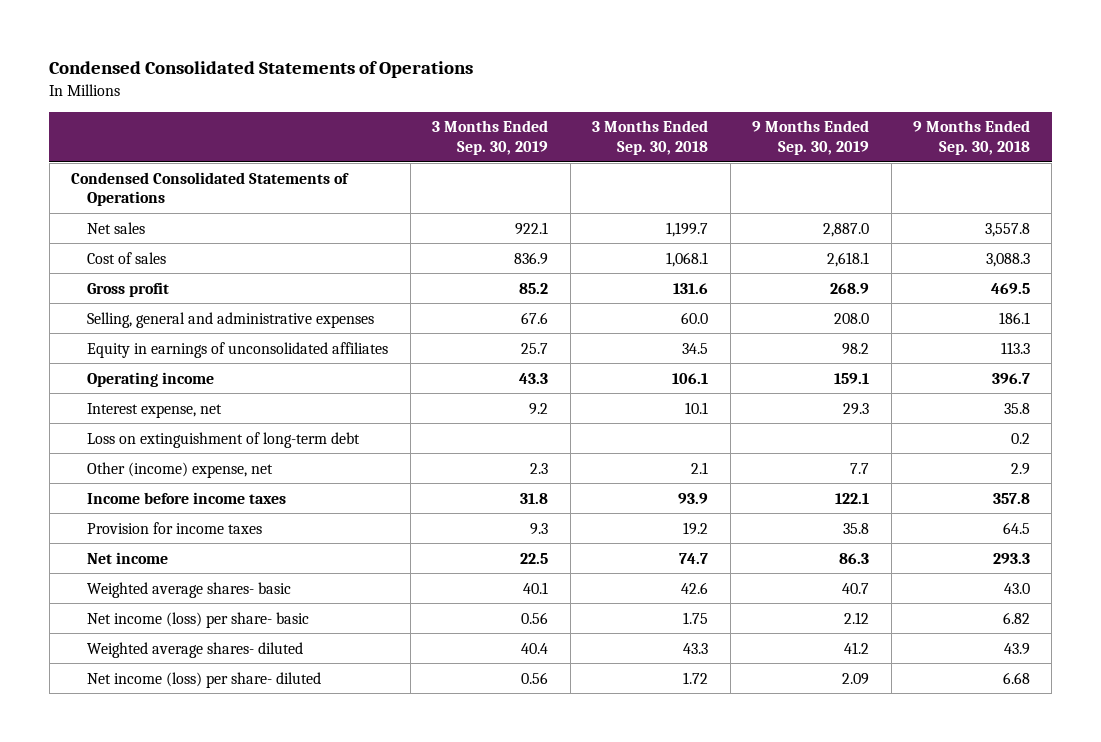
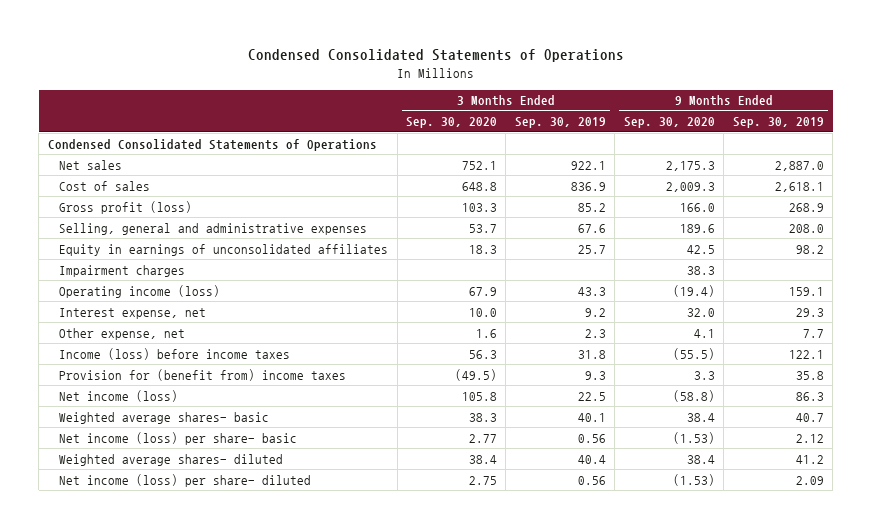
[592,120,709,155] 3 Months Ended Sep. 30, 2018 -> none
[913,120,1031,155] 9 Months Ended Sep. 30, 2018 -> none
none -> [406,117,498,129] Sep. 30, 2020
none -> [623,117,715,129] Sep. 30, 2020
[87,281,170,297] Gross profit -> [59,200,193,214] Gross profit (loss)
none -> [59,264,186,277] Impairment charges
[87,371,215,387] Operating income -> [59,284,221,298] Operating income (loss)
[87,431,361,448] Loss on extinguishment of long-term debt -> none
[87,461,274,478] Other (income) expense, net -> [59,327,186,340] Other expense, net
[87,491,287,504] Income before income taxes -> [59,347,291,360] Income (loss) before income taxes
[87,521,263,534] Provision for income taxes -> [59,368,347,381] Provision for (benefit from) income taxes
[87,551,169,564] Net income -> [59,389,179,402] Net income (loss)

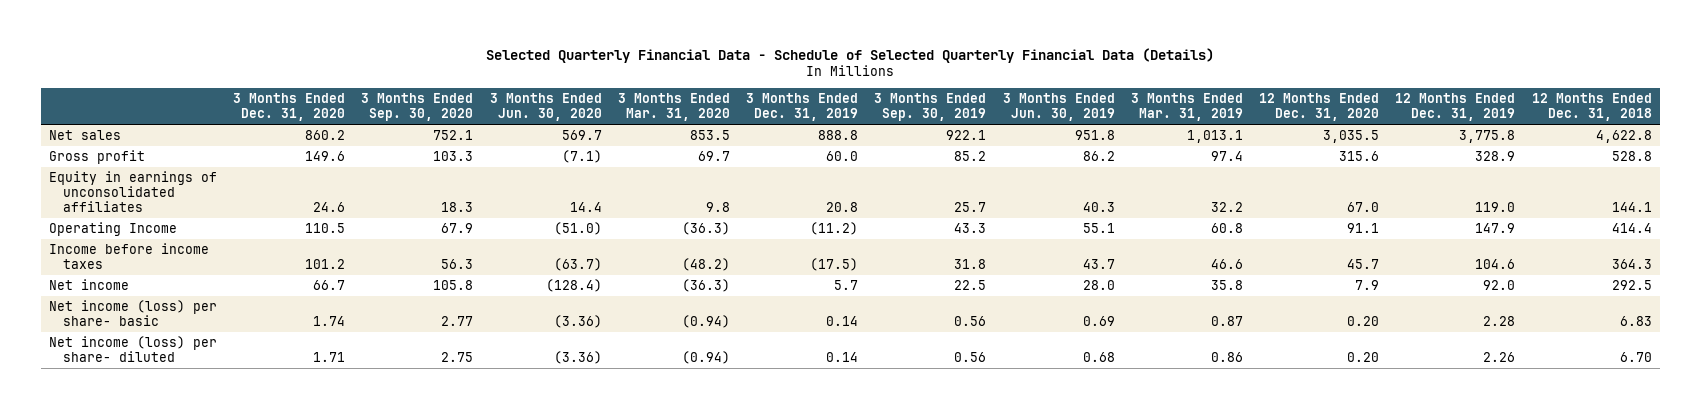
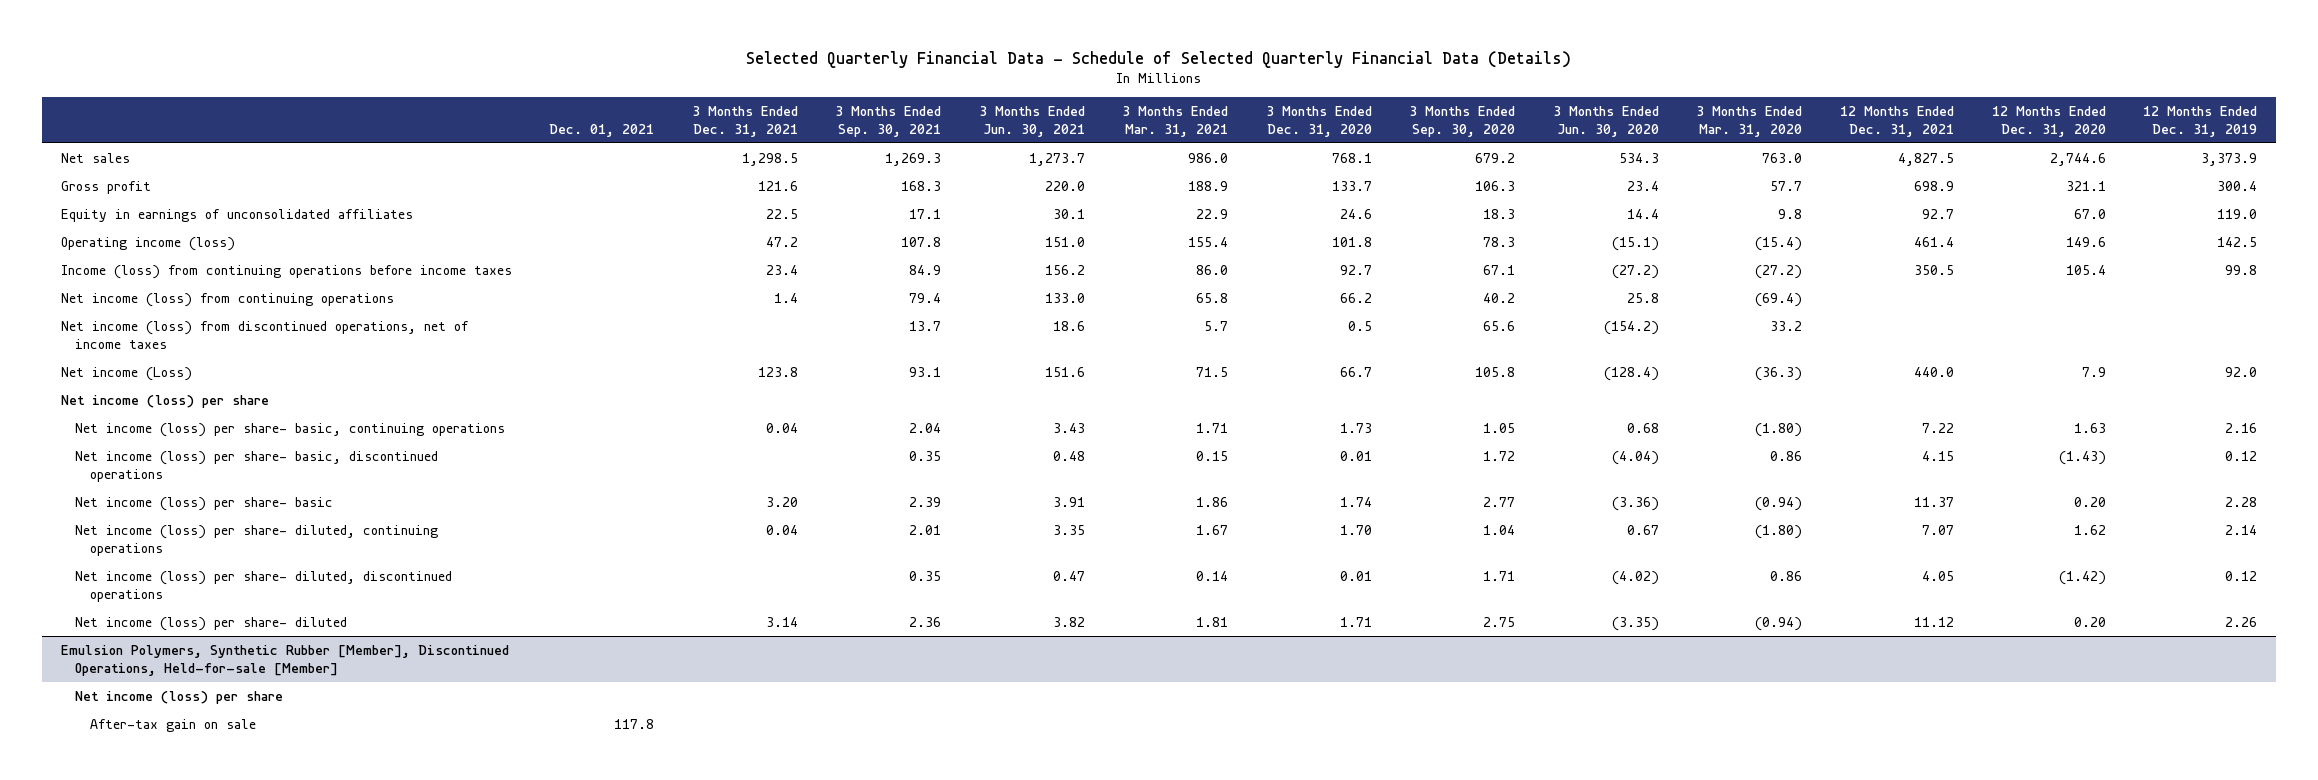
[746,93,859,122] 3 Months Ended Dec. 31, 2019 -> none
[874,93,987,122] 3 Months Ended Sep. 30, 2019 -> none
[1002,93,1115,122] 3 Months Ended Jun. 30, 2019 -> none
[1130,93,1243,122] 3 Months Ended Mar. 31, 2019 -> none
[1531,93,1652,122] 12 Months Ended Dec. 31, 2018 -> none
none -> [549,123,655,137] Dec. 01, 2021
none -> [691,105,798,137] 3 Months Ended Dec. 31, 2021
none -> [835,105,942,137] 3 Months Ended Sep. 30, 2021
none -> [978,105,1085,137] 3 Months Ended Jun. 30, 2021
none -> [1122,105,1229,137] 3 Months Ended Mar. 31, 2021
none -> [1840,105,1955,137] 12 Months Ended Dec. 31, 2021
[304,130,345,141] 860.2 -> [1331,152,1372,163] 768.1
[433,130,474,141] 752.1 -> [1475,152,1516,163] 679.2
[561,130,602,141] 569.7 -> [1618,152,1659,163] 534.3
[689,130,730,141] 853.5 -> [1762,152,1803,163] 763.0
[1323,130,1380,144] 3,035.5 -> [2049,152,2106,166] 2,744.6
[1459,130,1516,144] 3,775.8 -> [2201,152,2258,166] 3,373.9
[304,151,345,162] 149.6 -> [1331,180,1372,191] 133.7
[433,151,474,162] 103.3 -> [1475,180,1516,191] 106.3
[561,150,602,164] (7.1) -> [1626,180,1659,191] 23.4
[697,151,730,162] 69.7 -> [1770,180,1803,191] 57.7
[1339,151,1380,162] 315.6 -> [2065,180,2106,191] 321.1
[1475,151,1516,162] 328.9 -> [2217,180,2258,191] 300.4
[48,222,177,237] Operating Income -> [60,236,235,251] Operating income (loss)
[304,223,345,234] 110.5 -> [1331,236,1372,247] 101.8
[441,223,474,234] 67.9 -> [1483,236,1516,247] 78.3
[553,222,602,236] (51.0) -> [1611,236,1659,251] (15.1)
[681,222,730,236] (36.3) -> [1755,236,1803,251] (15.4)
[1347,223,1380,234] 91.1 -> [2065,236,2106,247] 149.6
[1475,223,1516,234] 147.9 -> [2217,236,2258,247] 142.5
[48,243,209,269] Income before income taxes -> [60,264,512,279] Income (loss) from continuing operations before income taxes
[304,258,345,269] 101.2 -> [1339,264,1372,275] 92.7
[441,258,474,269] 56.3 -> [1483,264,1516,275] 67.1
[553,257,602,271] (63.7) -> [1611,264,1659,279] (27.2)
[681,257,730,271] (48.2) -> [1755,264,1803,279] (27.2)
[1347,258,1380,269] 45.7 -> [2065,264,2106,275] 105.4
[1475,258,1516,269] 104.6 -> [2225,264,2258,275] 99.8
none -> [60,292,394,307] Net income (loss) from continuing operations
none -> [60,320,469,349] Net income (loss) from discontinued operations, net of income taxes
[48,279,129,291] Net income -> [60,366,192,381] Net income (Loss)
none -> [60,394,269,408] Net income (loss) per share
none -> [75,422,506,437] Net income (loss) per share- basic, continuing operations
none -> [75,450,439,482] Net income (loss) per share- basic, discontinued operations
none -> [75,524,439,556] Net income (loss) per share- diluted, continuing operations
none -> [75,570,453,602] Net income (loss) per share- diluted, discontinued operations
[553,350,602,364] (3.36) -> [1611,616,1659,631] (3.35)
none -> [60,644,509,676] Emulsion Polymers, Synthetic Rubber [Member], Discontinued Operations, Held-for-sale [Member]
none -> [75,690,284,704] Net income (loss) per share
none -> [89,718,256,732] After-tax gain on sale

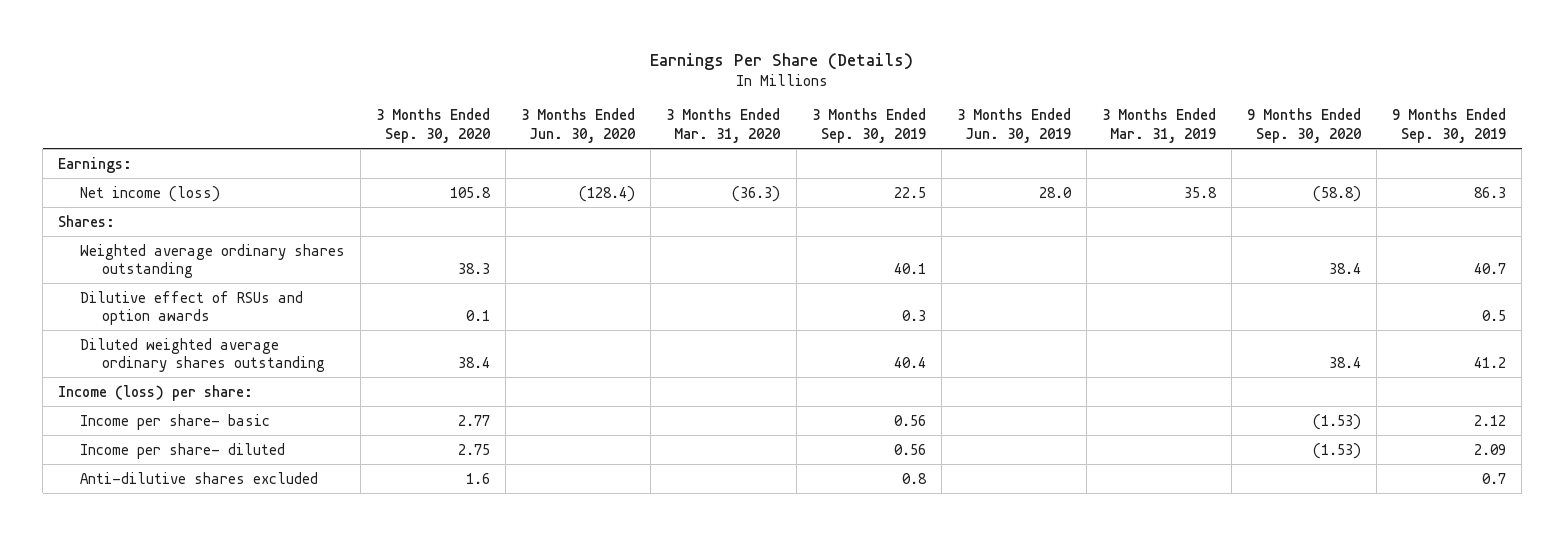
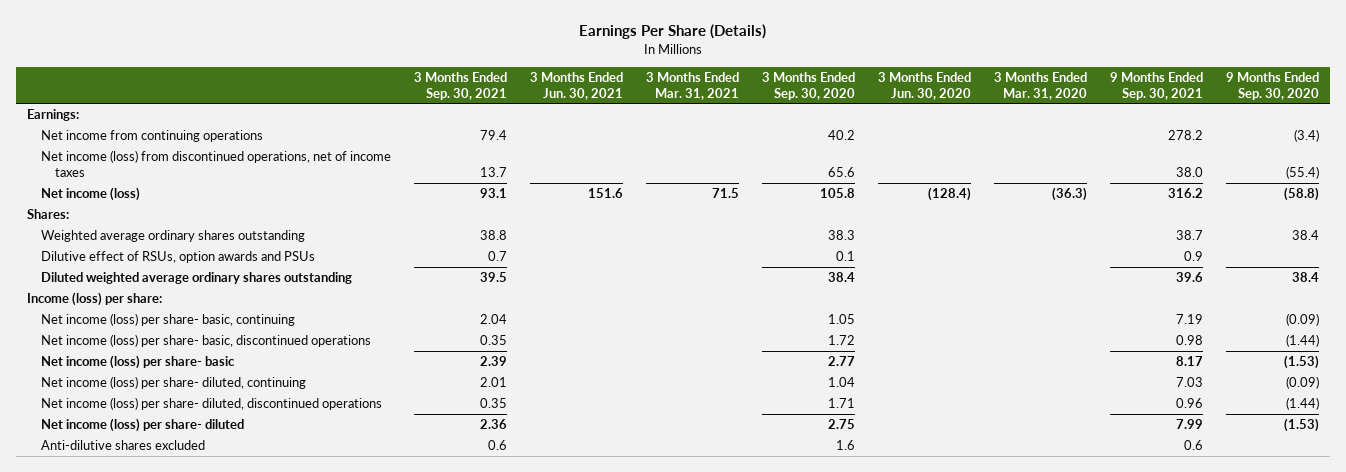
[811,108,926,144] 3 Months Ended Sep. 30, 2019 -> none
[956,108,1071,144] 3 Months Ended Jun. 30, 2019 -> none
[1101,108,1216,144] 3 Months Ended Mar. 31, 2019 -> none
[1392,108,1507,144] 9 Months Ended Sep. 30, 2019 -> none
none -> [413,71,507,100] 3 Months Ended Sep. 30, 2021
none -> [529,71,623,100] 3 Months Ended Jun. 30, 2021
none -> [645,71,739,100] 3 Months Ended Mar. 31, 2021
none -> [1109,71,1203,100] 9 Months Ended Sep. 30, 2021
none -> [40,129,263,142] Net income from continuing operations
none -> [40,149,391,178] Net income (loss) from discontinued operations, net of income taxes
[79,290,303,326] Dilutive effect of RSUs and option awards -> [40,250,315,263] Dilutive effect of RSUs, option awards and PSUs
none -> [40,312,295,326] Net income (loss) per share- basic, continuing
none -> [40,333,371,347] Net income (loss) per share- basic, discontinued operations
[79,413,270,430] Income per share- basic -> [40,354,235,369] Net income (loss) per share- basic
none -> [40,375,306,389] Net income (loss) per share- diluted, continuing
none -> [40,396,382,410] Net income (loss) per share- diluted, discontinued operations
[79,442,285,459] Income per share- diluted -> [40,417,244,432] Net income (loss) per share- diluted

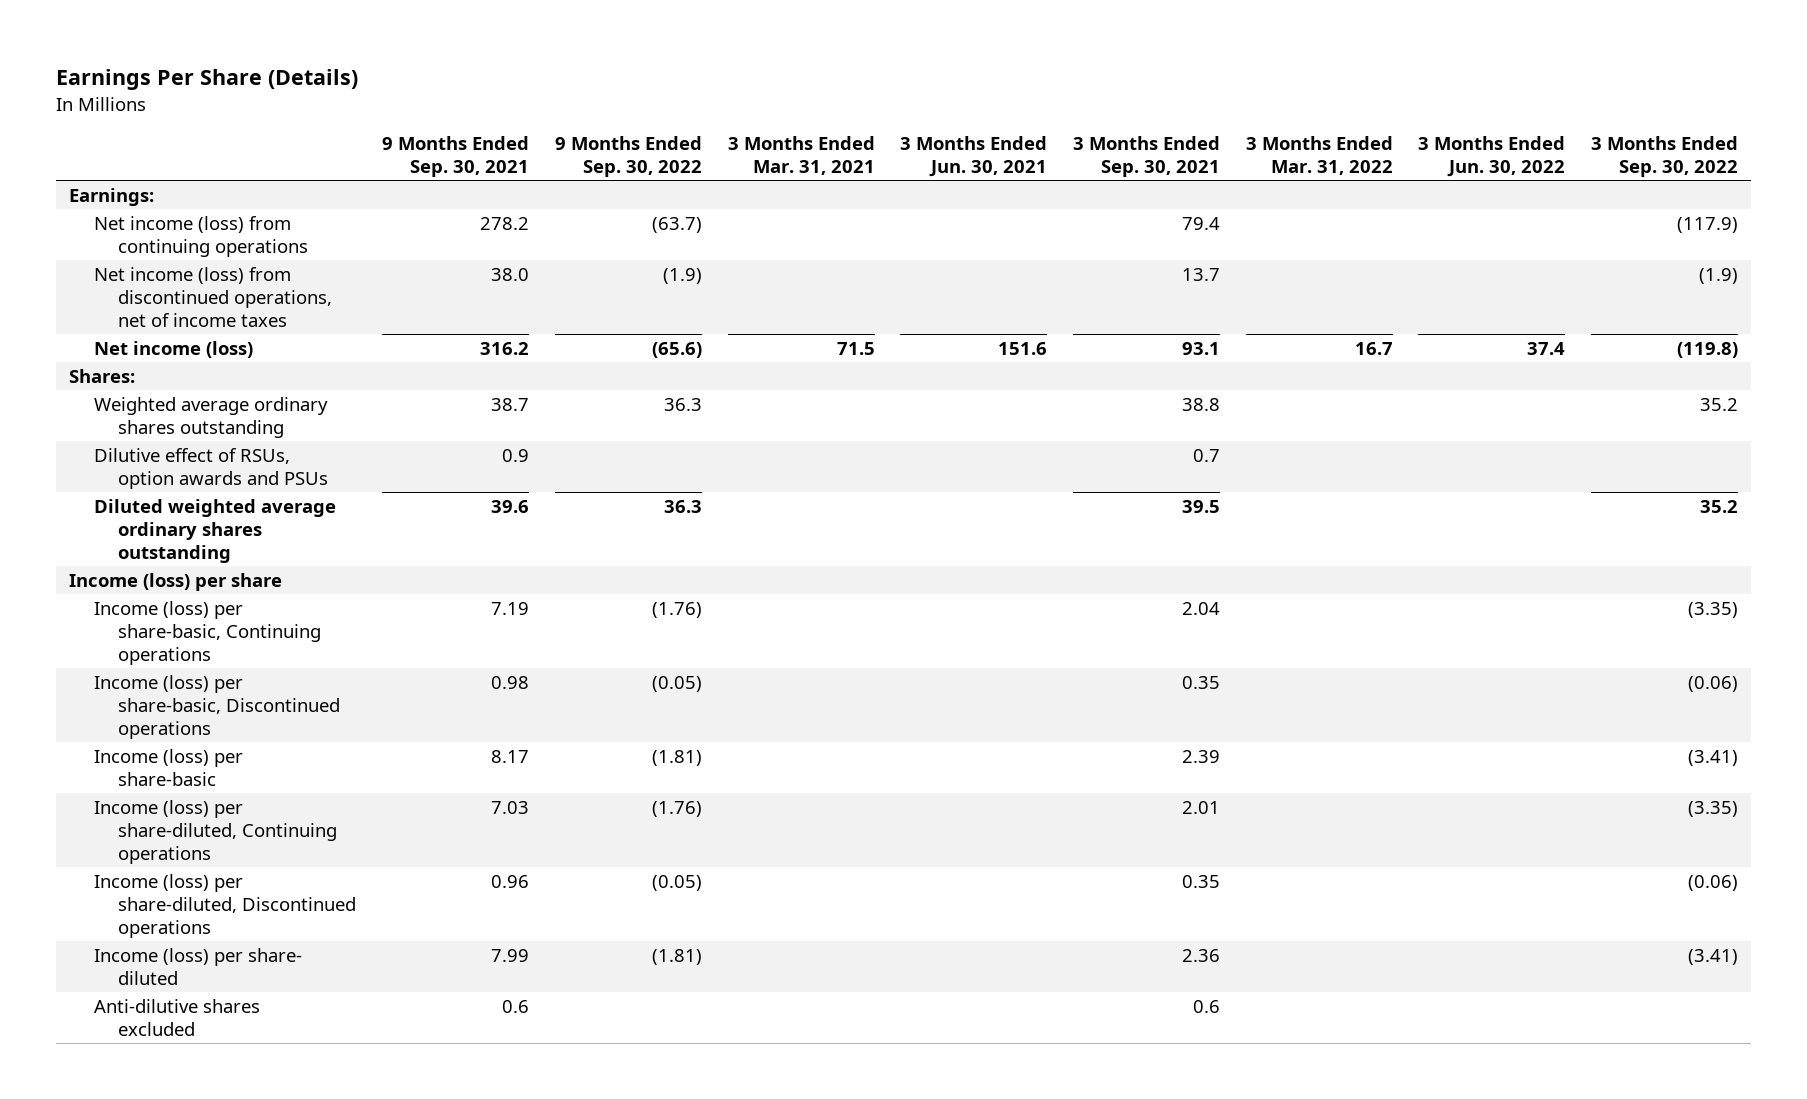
[761,71,855,100] 3 Months Ended Sep. 30, 2020 -> none
[877,71,971,100] 3 Months Ended Jun. 30, 2020 -> none
[993,71,1087,100] 3 Months Ended Mar. 31, 2020 -> none
[1225,71,1319,100] 9 Months Ended Sep. 30, 2020 -> none
none -> [554,135,702,177] 9 Months Ended Sep. 30, 2022
none -> [1245,135,1393,175] 3 Months Ended Mar. 31, 2022
none -> [1418,135,1566,177] 3 Months Ended Jun. 30, 2022
none -> [1591,135,1739,177] 3 Months Ended Sep. 30, 2022
[40,129,263,142] Net income from continuing operations -> [93,215,309,257] Net income (loss) from continuing operations
[27,291,163,306] Income (loss) per share: -> [69,572,283,591] Income (loss) per share
[40,312,295,326] Net income (loss) per share- basic, continuing -> [93,600,322,665] Income (loss) per share-basic, Continuing operations
[40,333,371,347] Net income (loss) per share- basic, discontinued operations -> [93,674,341,739] Income (loss) per share-basic, Discontinued operations
[40,354,235,369] Net income (loss) per share- basic -> [93,748,243,786] Income (loss) per share-basic
[40,375,306,389] Net income (loss) per share- diluted, continuing -> [93,799,338,864] Income (loss) per share-diluted, Continuing operations
[40,396,382,410] Net income (loss) per share- diluted, discontinued operations -> [93,873,357,938] Income (loss) per share-diluted, Discontinued operations
[40,417,244,432] Net income (loss) per share- diluted -> [93,947,302,985] Income (loss) per share- diluted

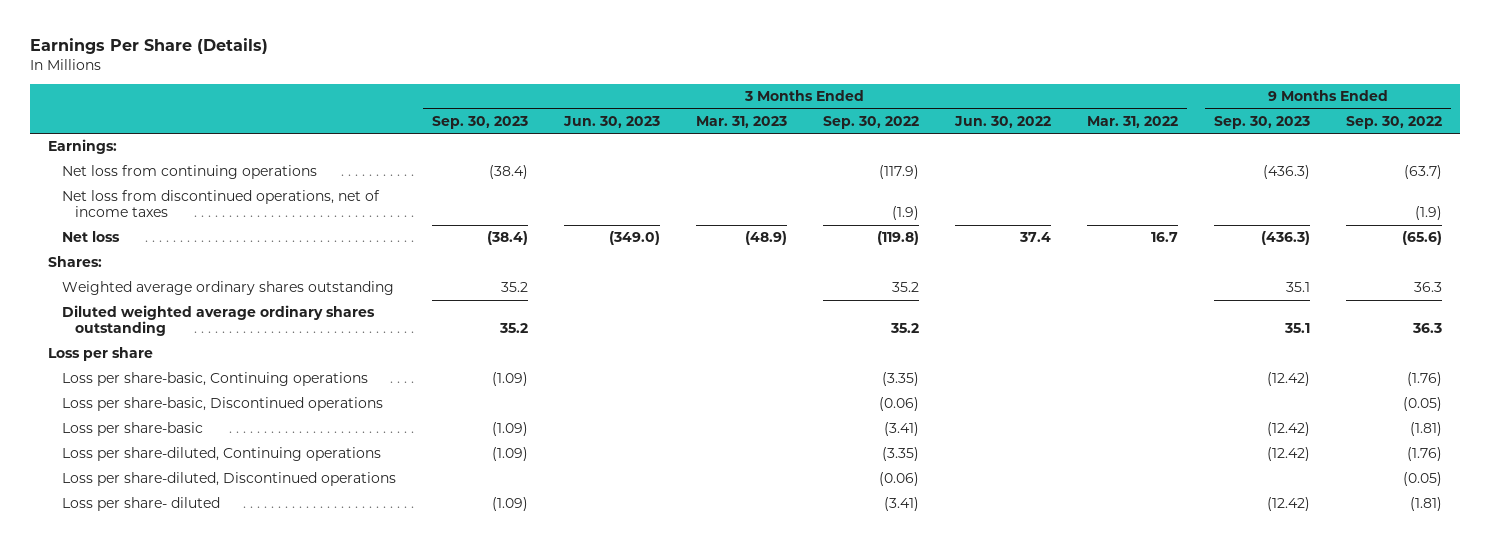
[382,135,530,177] 9 Months Ended Sep. 30, 2021 -> none
[727,135,875,175] 3 Months Ended Mar. 31, 2021 -> none
[900,135,1048,177] 3 Months Ended Jun. 30, 2021 -> none
[1073,135,1221,177] 3 Months Ended Sep. 30, 2021 -> none
none -> [431,115,528,129] Sep. 30, 2023
none -> [562,115,660,128] Jun. 30, 2023
none -> [695,115,787,128] Mar. 31, 2023
none -> [1214,115,1311,129] Sep. 30, 2023
[93,215,309,257] Net income (loss) from continuing operations -> [61,165,317,180] Net loss from continuing operations
[93,266,333,327] Net income (loss) from discontinued operations, net of income taxes -> [61,190,380,218] Net loss from discontinued operations, net of income taxes
[93,340,253,358] Net income (loss) -> [61,231,120,243] Net loss
[93,447,329,489] Dilutive effect of RSUs, option awards and PSUs -> none
[93,998,260,1036] Anti-dilutive shares excluded -> none
[69,572,283,591] Income (loss) per share -> [47,347,153,362] Loss per share
[93,600,322,665] Income (loss) per share-basic, Continuing operations -> [61,372,368,387] Loss per share-basic, Continuing operations
[93,674,341,739] Income (loss) per share-basic, Discontinued operations -> [61,397,383,412] Loss per share-basic, Discontinued operations
[93,748,243,786] Income (loss) per share-basic -> [61,422,203,437] Loss per share-basic
[93,799,338,864] Income (loss) per share-diluted, Continuing operations -> [61,447,381,462] Loss per share-diluted, Continuing operations
[93,873,357,938] Income (loss) per share-diluted, Discontinued operations -> [61,472,396,487] Loss per share-diluted, Discontinued operations
[93,947,302,985] Income (loss) per share- diluted -> [61,497,220,512] Loss per share- diluted

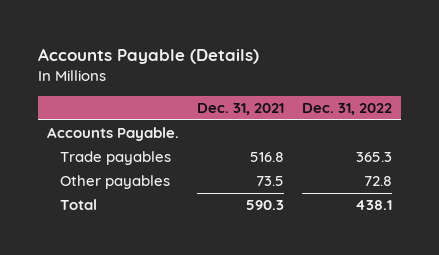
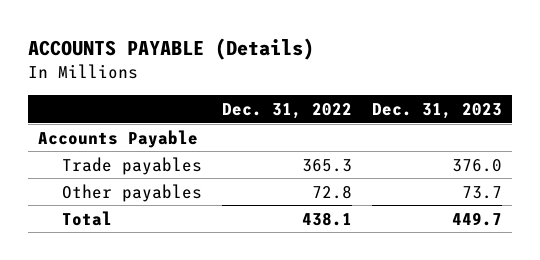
[37,47,259,64] Accounts Payable (Details) -> [27,37,314,60] ACCOUNTS PAYABLE (Details)
[196,102,284,115] Dec. 31, 2021 -> none
none -> [371,102,502,119] Dec. 31, 2023
[46,127,179,142] Accounts Payable. -> [37,129,198,148] Accounts Payable

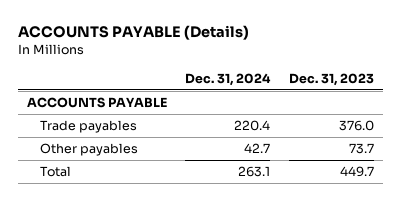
[222,102,353,119] Dec. 31, 2022 -> none
none -> [185,72,272,86] Dec. 31, 2024
[37,129,198,148] Accounts Payable -> [27,96,168,108] ACCOUNTS PAYABLE

